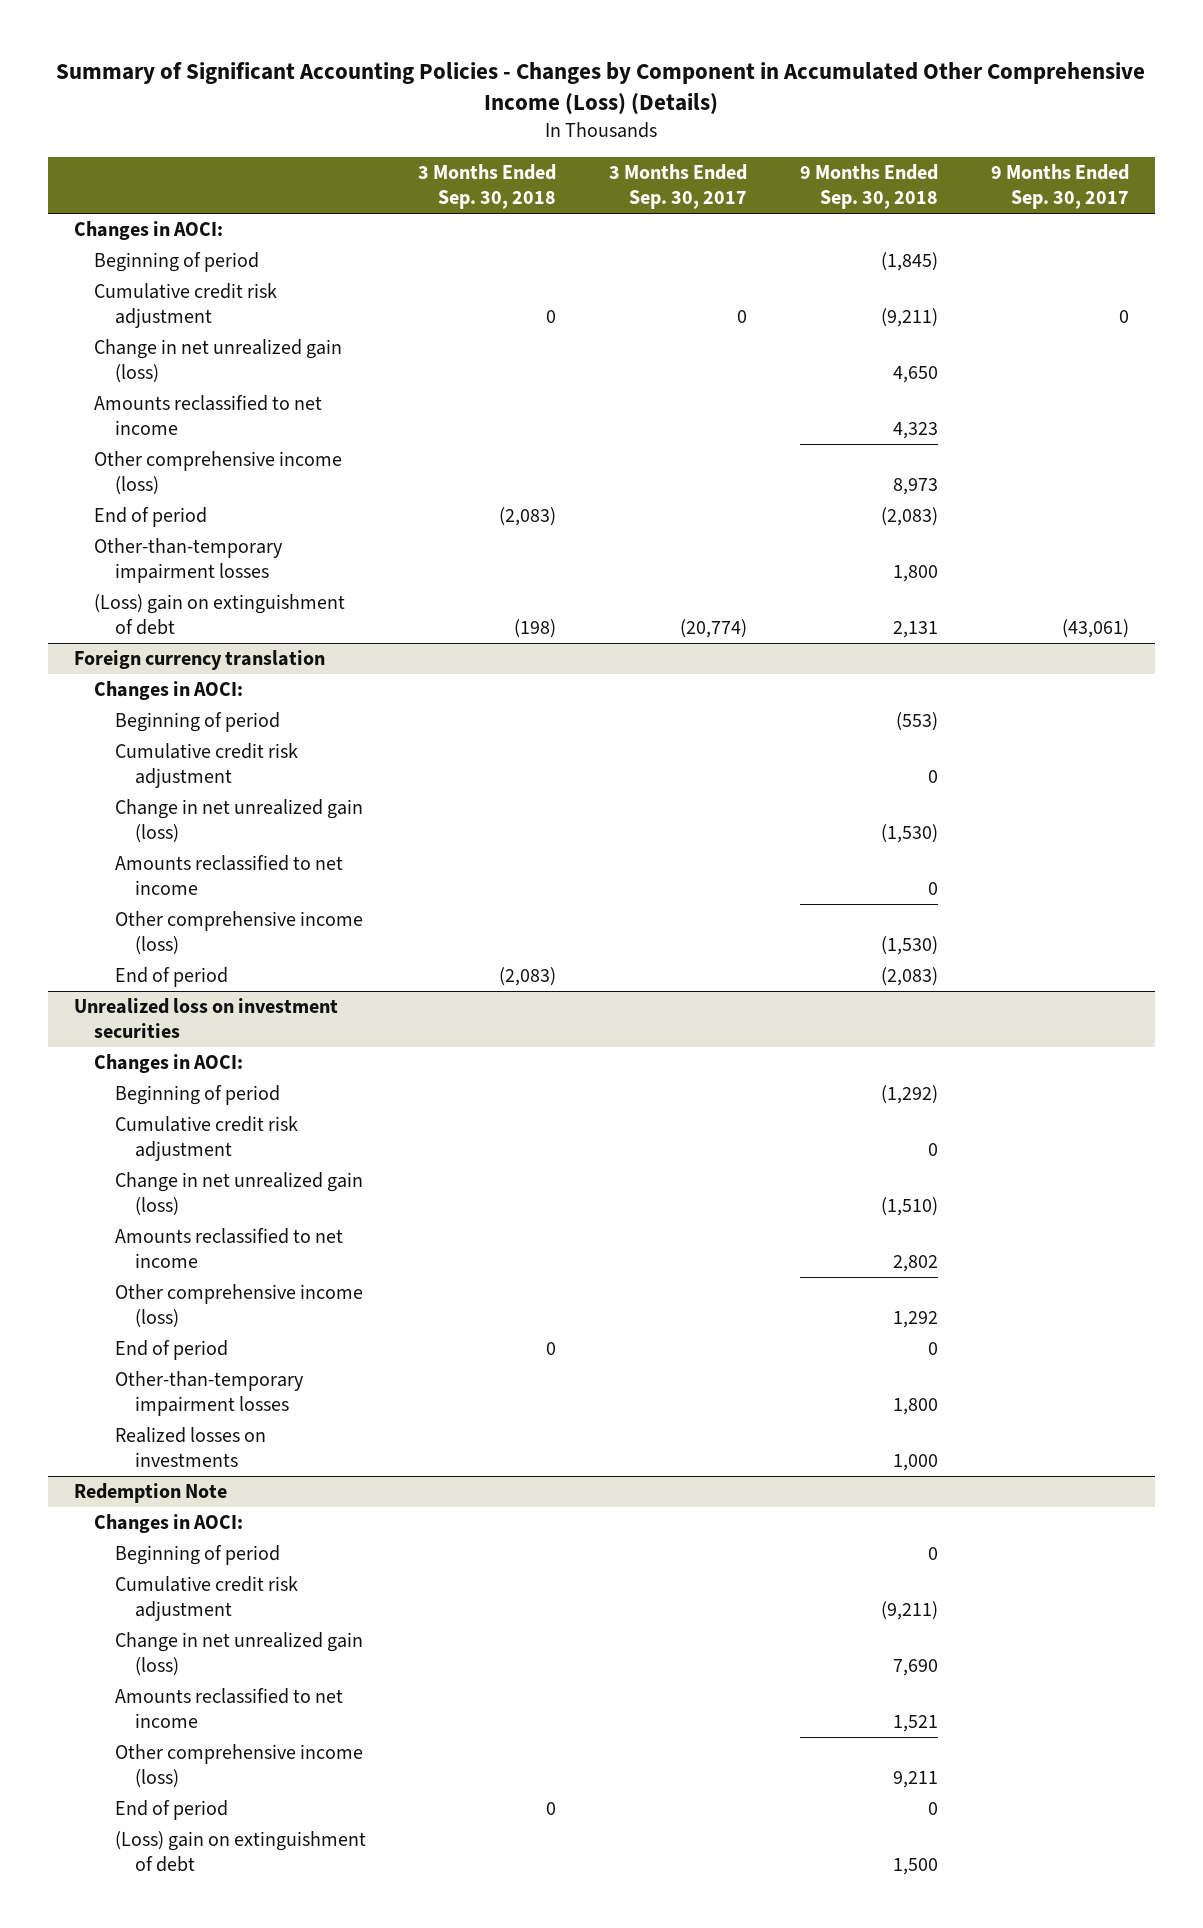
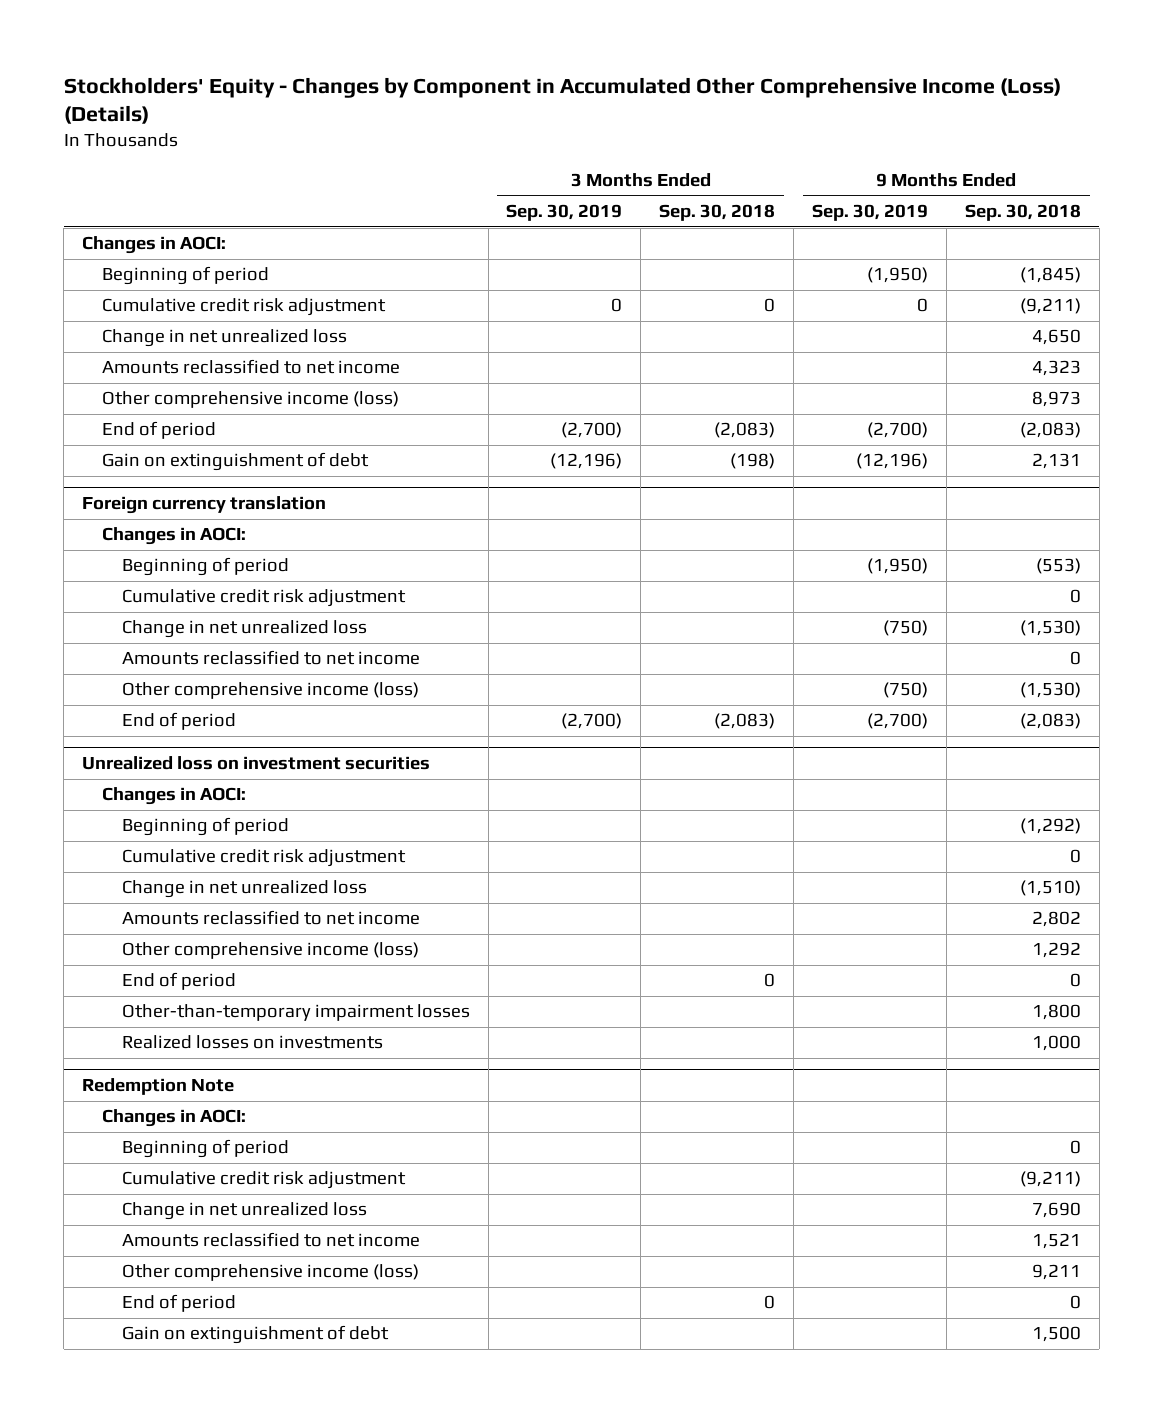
[56,61,1146,115] Summary of Significant Accounting Policies - Changes by Component in Accumulated Other Comprehensive Income (Loss) (Details) -> [63,76,1061,125] Stockholders' Equity - Changes by Component in Accumulated Other Comprehensive Income (Loss) (Details)
[609,164,748,210] 3 Months Ended Sep. 30, 2017 -> none
[990,164,1129,210] 9 Months Ended Sep. 30, 2017 -> none
none -> [506,204,623,222] Sep. 30, 2019
none -> [812,204,929,222] Sep. 30, 2019
[94,339,343,384] Change in net unrealized gain (loss) -> [102,329,348,348] Change in net unrealized loss
[94,538,284,584] Other-than-temporary impairment losses -> none
[94,594,346,636] (Loss) gain on extinguishment of debt -> [102,452,370,472] Gain on extinguishment of debt
[114,799,363,844] Change in net unrealized gain (loss) -> [121,620,367,639] Change in net unrealized loss
[114,1172,363,1217] Change in net unrealized gain (loss) -> [121,880,367,899] Change in net unrealized loss
[114,1632,363,1677] Change in net unrealized gain (loss) -> [121,1202,367,1221] Change in net unrealized loss
[114,1831,366,1873] (Loss) gain on extinguishment of debt -> [121,1325,389,1345] Gain on extinguishment of debt

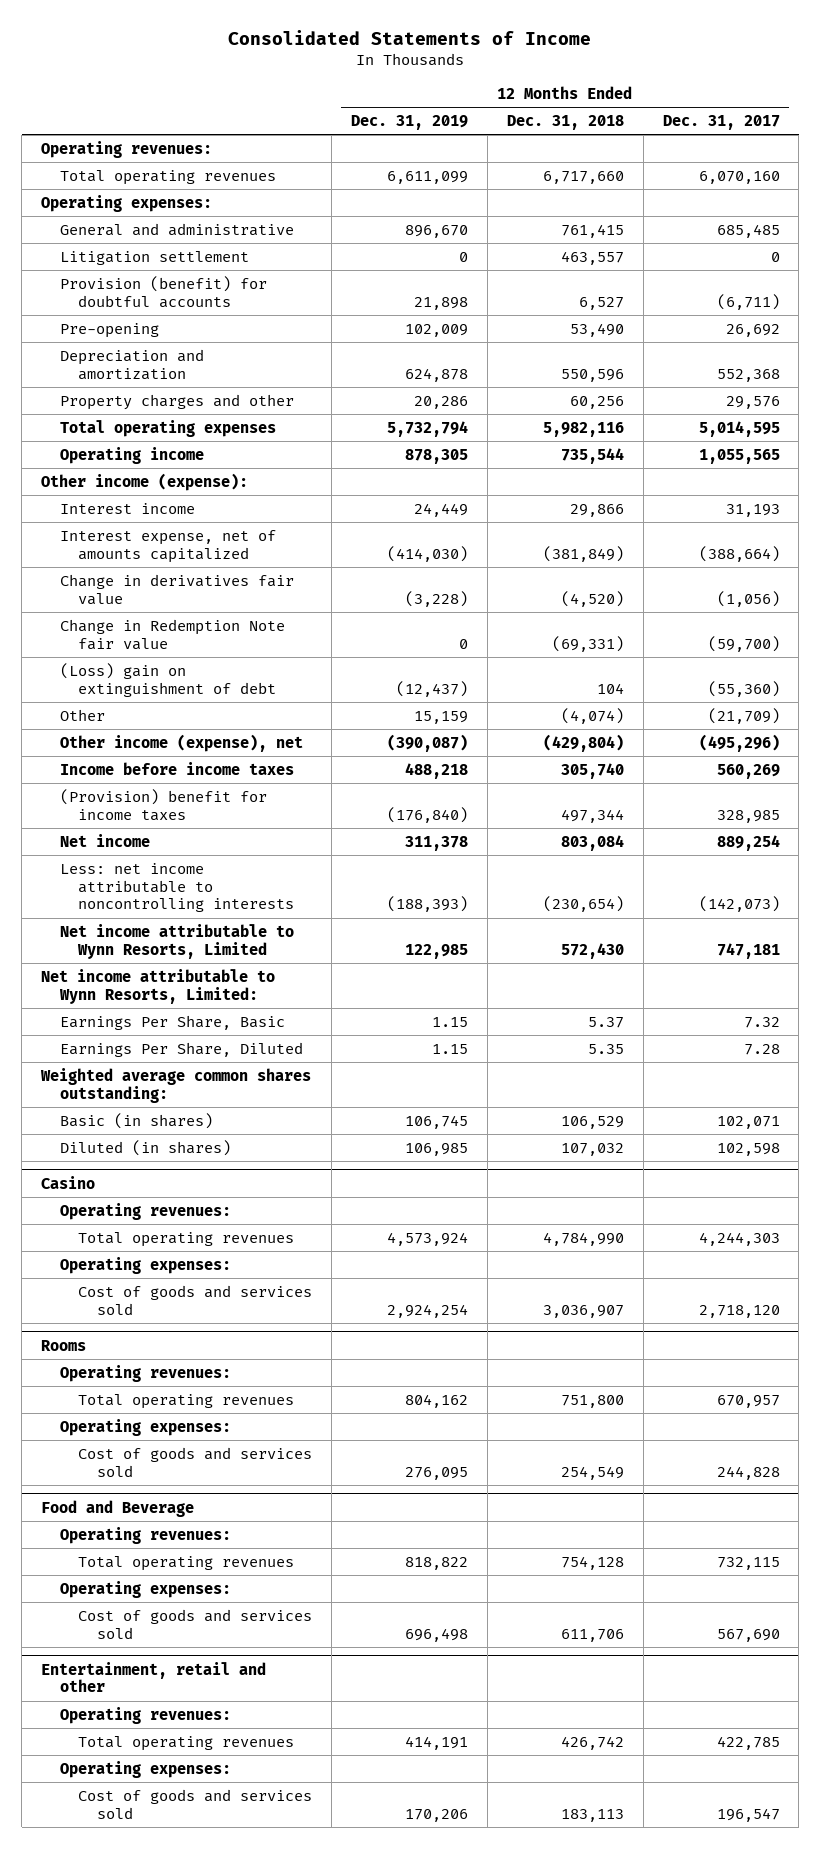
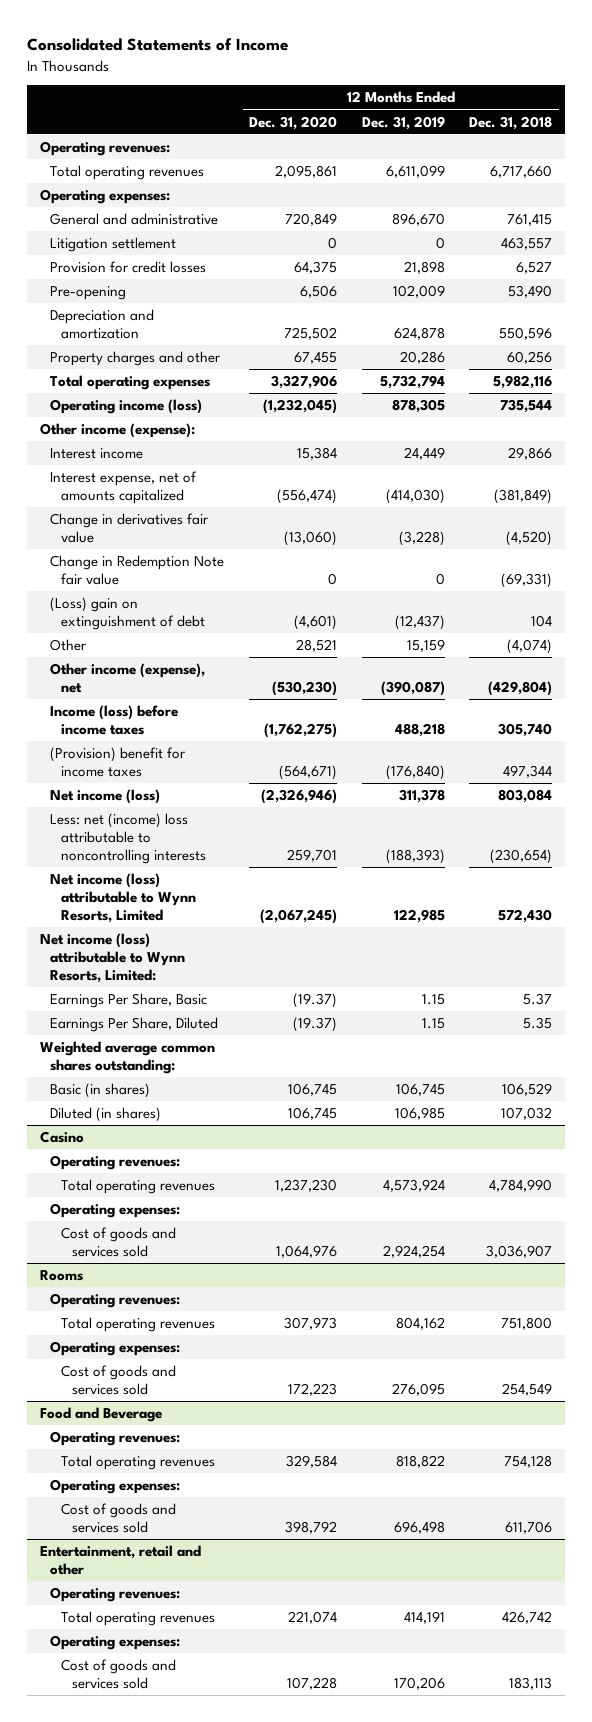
[662,115,780,131] Dec. 31, 2017 -> none
none -> [249,115,338,130] Dec. 31, 2020
[59,275,267,308] Provision (benefit) for doubtful accounts -> [50,261,207,274] Provision for credit losses
[59,446,204,464] Operating income -> [50,399,203,415] Operating income (loss)
[59,761,294,775] Income before income taxes -> [50,705,179,736] Income (loss) before income taxes
[59,833,150,847] Net income -> [50,789,161,805] Net income (loss)
[59,862,295,913] Less: net income attributable to noncontrolling interests -> [50,813,206,865] Less: net (income) loss attributable to noncontrolling interests
[59,923,294,959] Net income attributable to Wynn Resorts, Limited -> [50,873,196,924] Net income (loss) attributable to Wynn Resorts, Limited
[41,968,276,1004] Net income attributable to Wynn Resorts, Limited: -> [39,933,186,984] Net income (loss) attributable to Wynn Resorts, Limited:

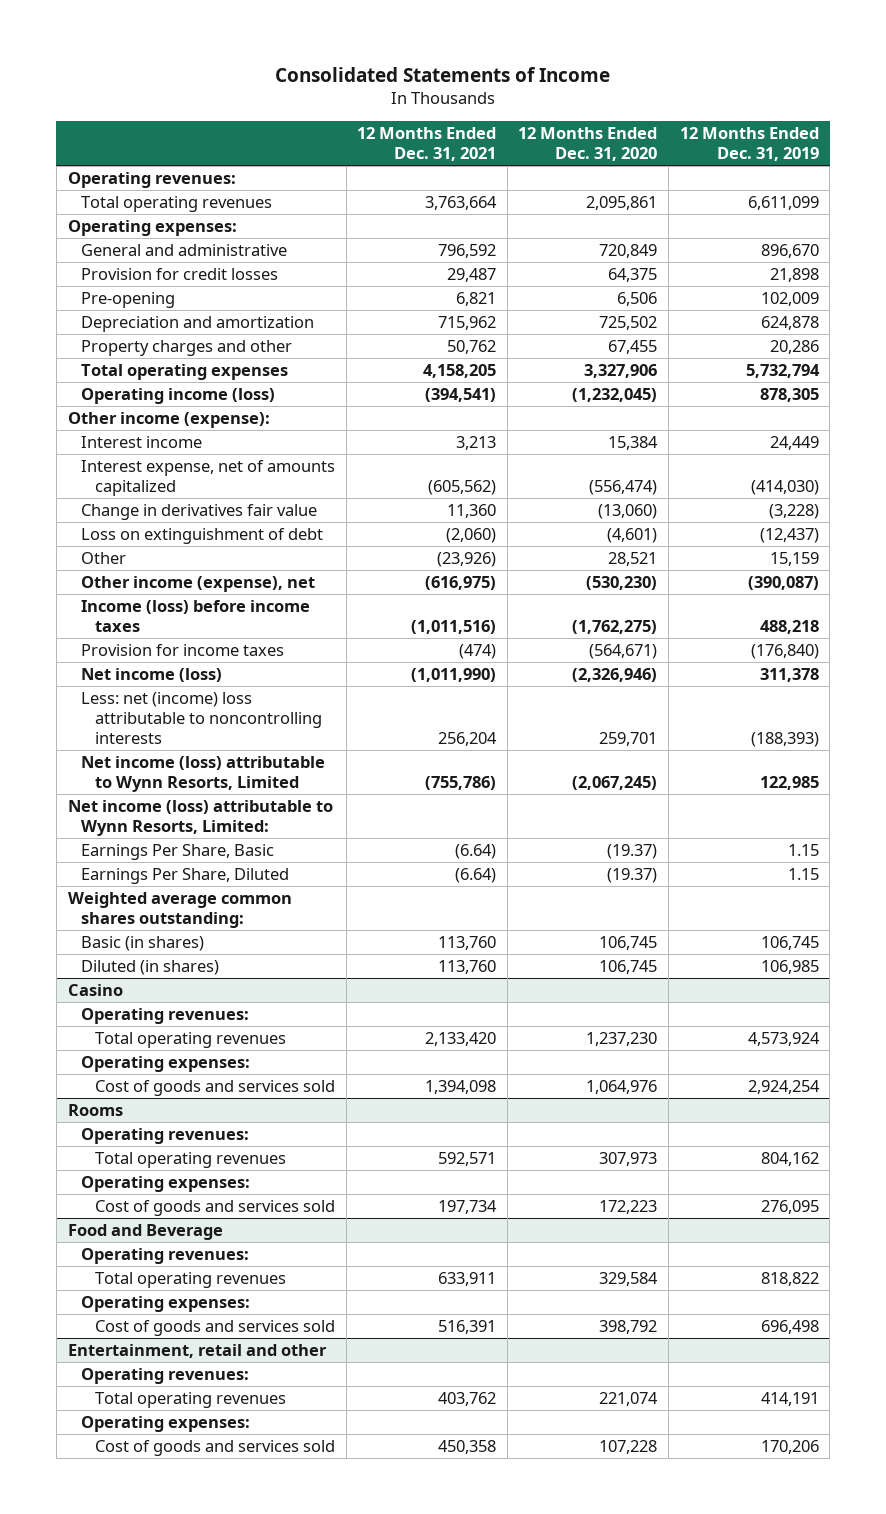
[469,115,553,130] Dec. 31, 2018 -> none
none -> [357,127,497,162] 12 Months Ended Dec. 31, 2021
[50,237,177,253] Litigation settlement -> none
[50,555,225,586] Change in Redemption Note fair value -> none
[50,597,205,631] (Loss) gain on extinguishment of debt -> [81,528,324,545] Loss on extinguishment of debt
[50,747,187,778] (Provision) benefit for income taxes -> [81,644,285,657] Provision for income taxes

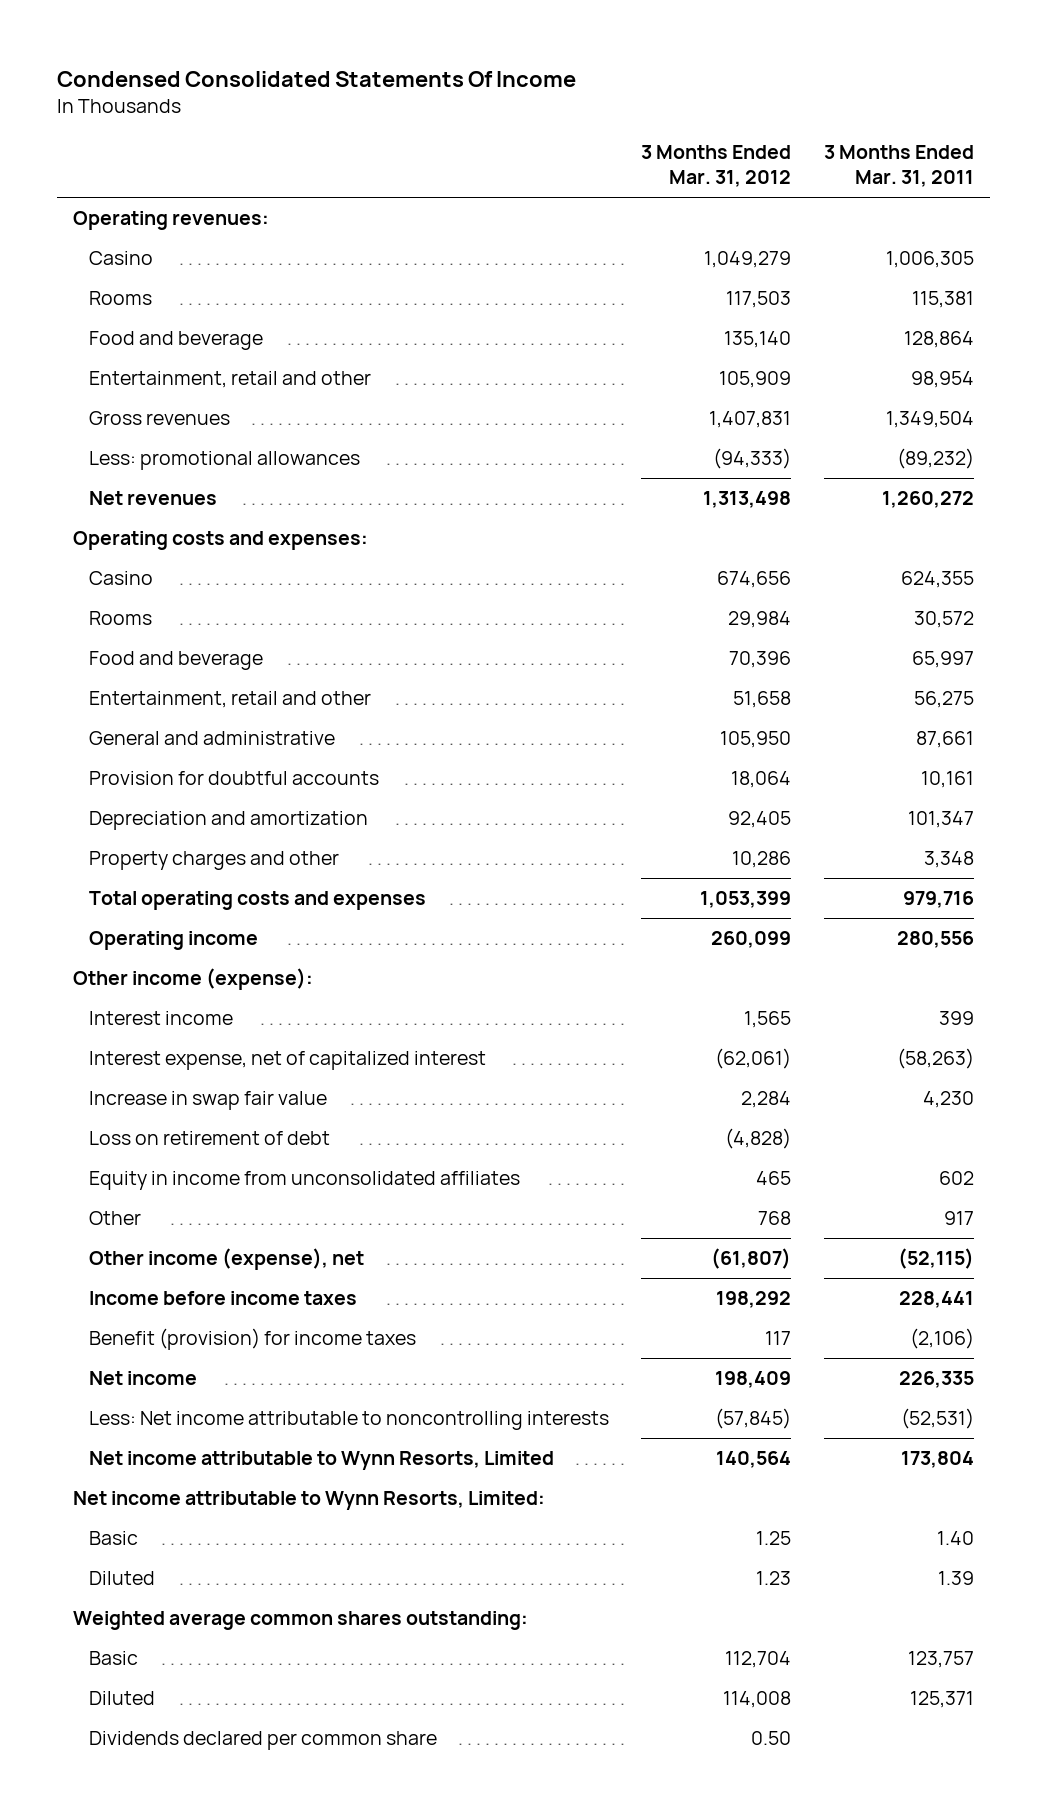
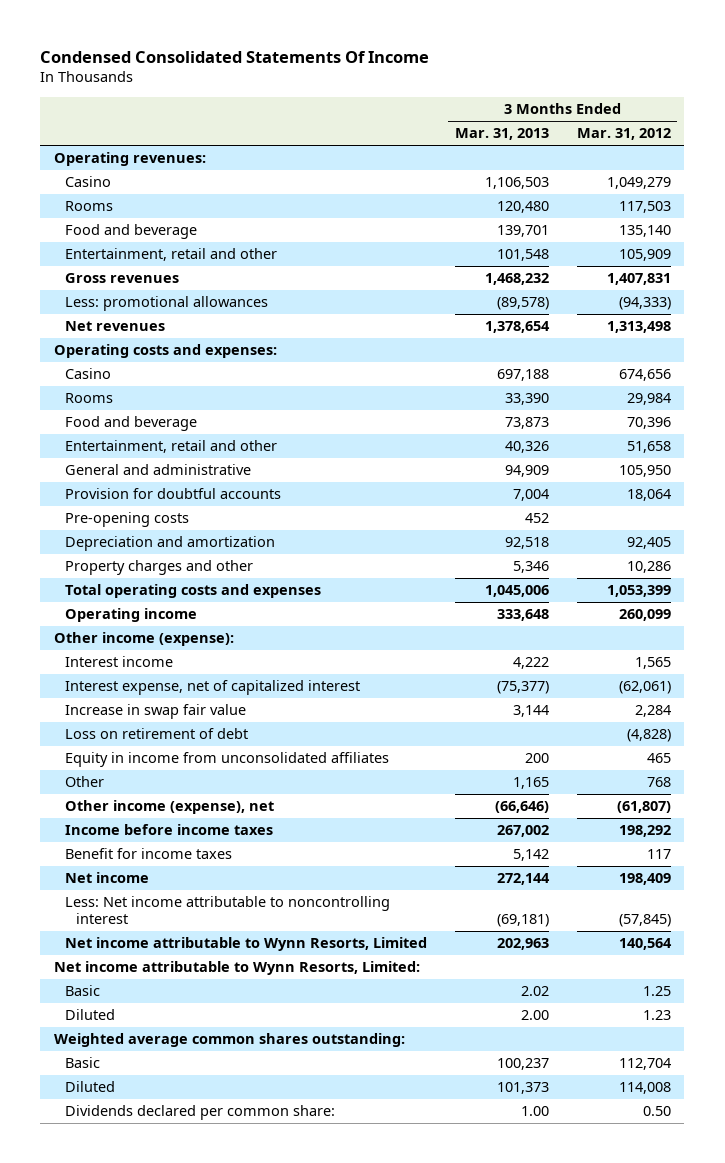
[824,145,975,188] 3 Months Ended Mar. 31, 2011 -> none
none -> [454,128,549,141] Mar. 31, 2013
none -> [65,512,190,528] Pre-opening costs
[88,1328,416,1351] Benefit (provision) for income taxes -> [65,848,233,860] Benefit for income taxes
[88,1411,609,1431] Less: Net income attributable to noncontrolling interests -> [65,896,391,925] Less: Net income attributable to noncontrolling interest
[88,1731,437,1751] Dividends declared per common share -> [65,1105,336,1121] Dividends declared per common share:

